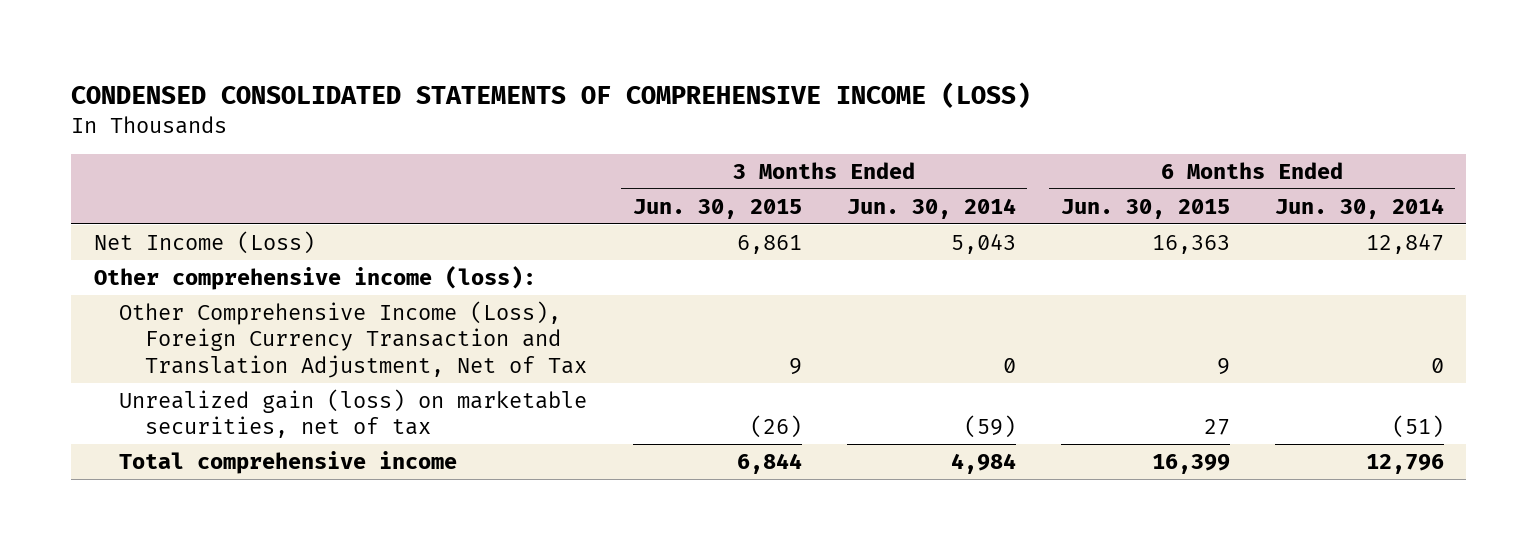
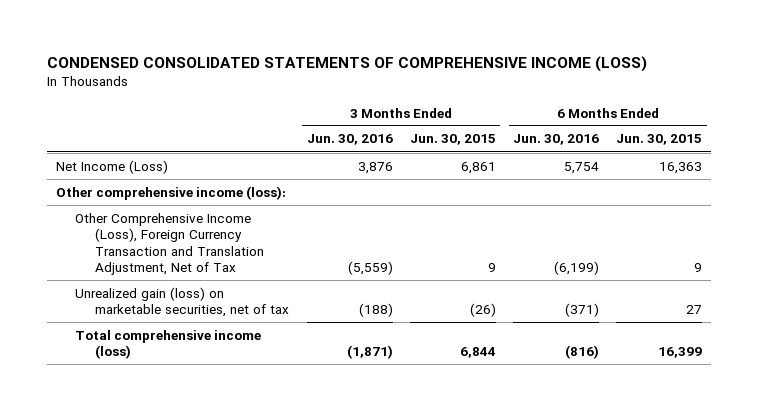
[846,197,1016,219] Jun. 30, 2014 -> none
[1274,197,1444,219] Jun. 30, 2014 -> none
none -> [306,134,393,146] Jun. 30, 2016
none -> [513,134,600,146] Jun. 30, 2016
[119,450,458,474] Total comprehensive income -> [75,329,262,360] Total comprehensive income (loss)

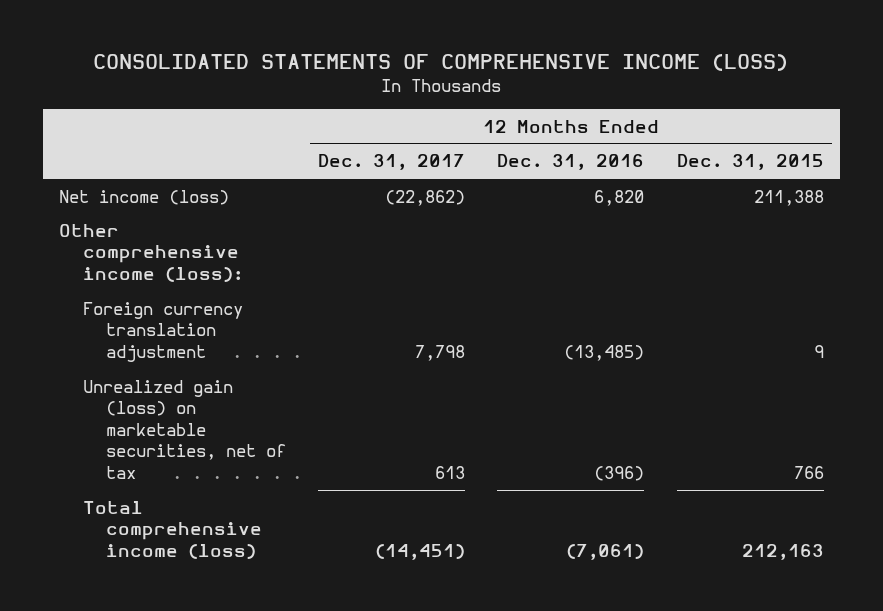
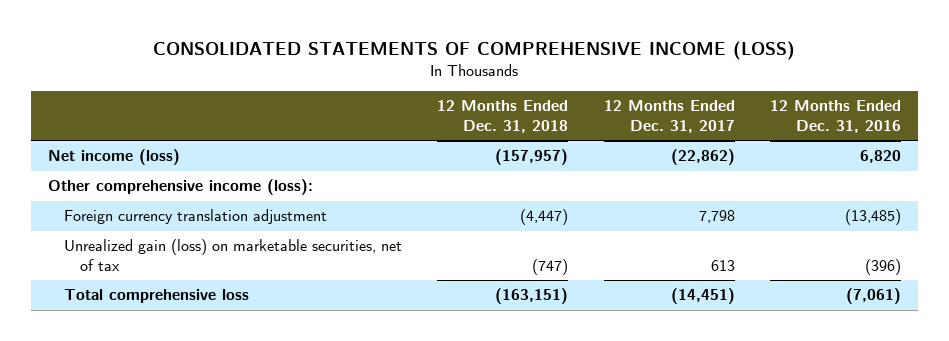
[676,154,824,171] Dec. 31, 2015 -> none
none -> [437,100,569,133] 12 Months Ended Dec. 31, 2018
[82,500,263,559] Total comprehensive income (loss) -> [64,289,250,304] Total comprehensive loss

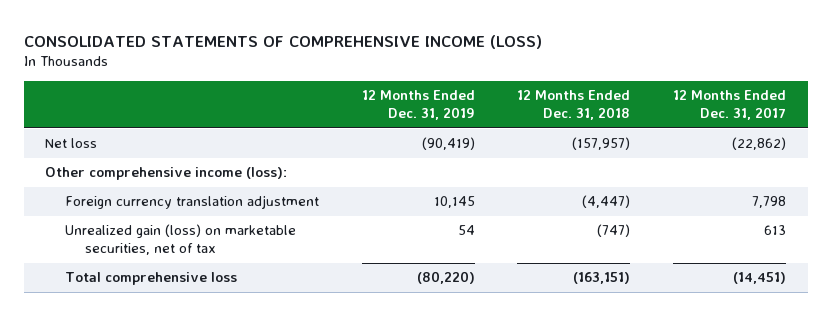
[769,100,901,133] 12 Months Ended Dec. 31, 2016 -> none
none -> [361,90,475,121] 12 Months Ended Dec. 31, 2019
[48,149,181,166] Net income (loss) -> [45,138,98,149] Net loss

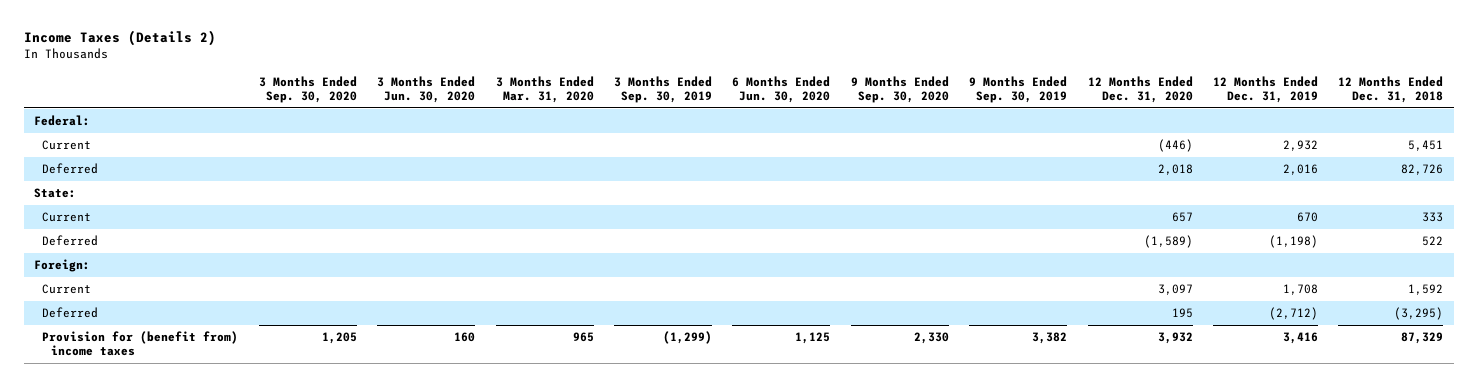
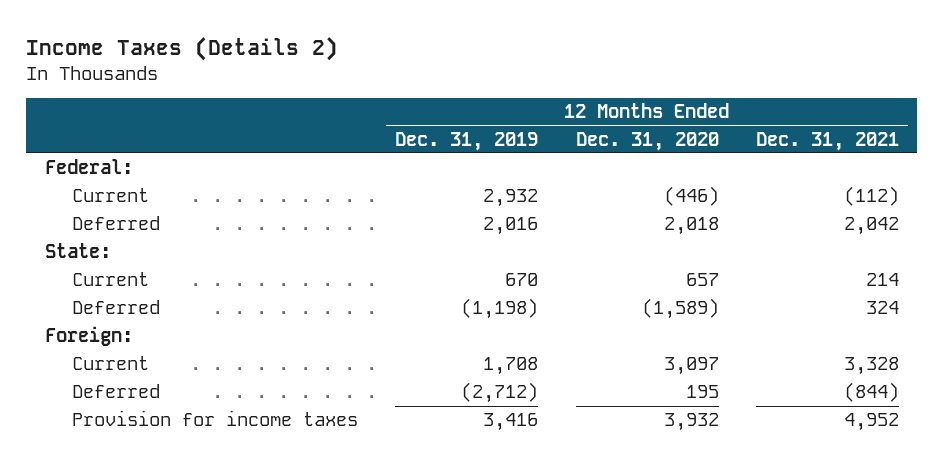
[258,75,357,104] 3 Months Ended Sep. 30, 2020 -> none
[377,75,476,104] 3 Months Ended Jun. 30, 2020 -> none
[495,75,594,104] 3 Months Ended Mar. 31, 2020 -> none
[613,75,712,104] 3 Months Ended Sep. 30, 2019 -> none
[732,75,831,104] 6 Months Ended Jun. 30, 2020 -> none
[850,75,949,104] 9 Months Ended Sep. 30, 2020 -> none
[969,75,1068,104] 9 Months Ended Sep. 30, 2019 -> none
[1338,75,1444,104] 12 Months Ended Dec. 31, 2018 -> none
none -> [755,131,899,151] Dec. 31, 2021
[42,330,239,357] Provision for (benefit from) income taxes -> [72,410,359,427] Provision for income taxes

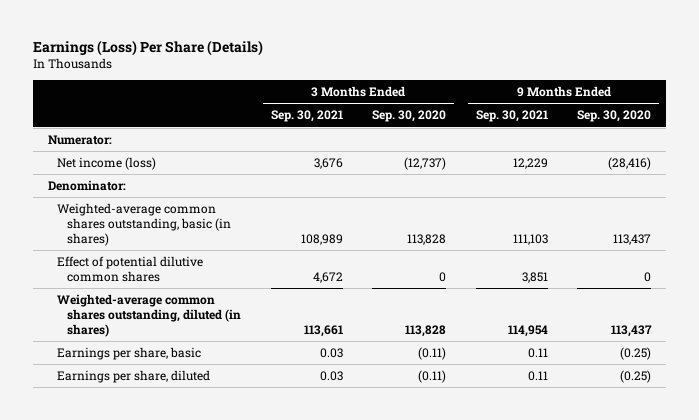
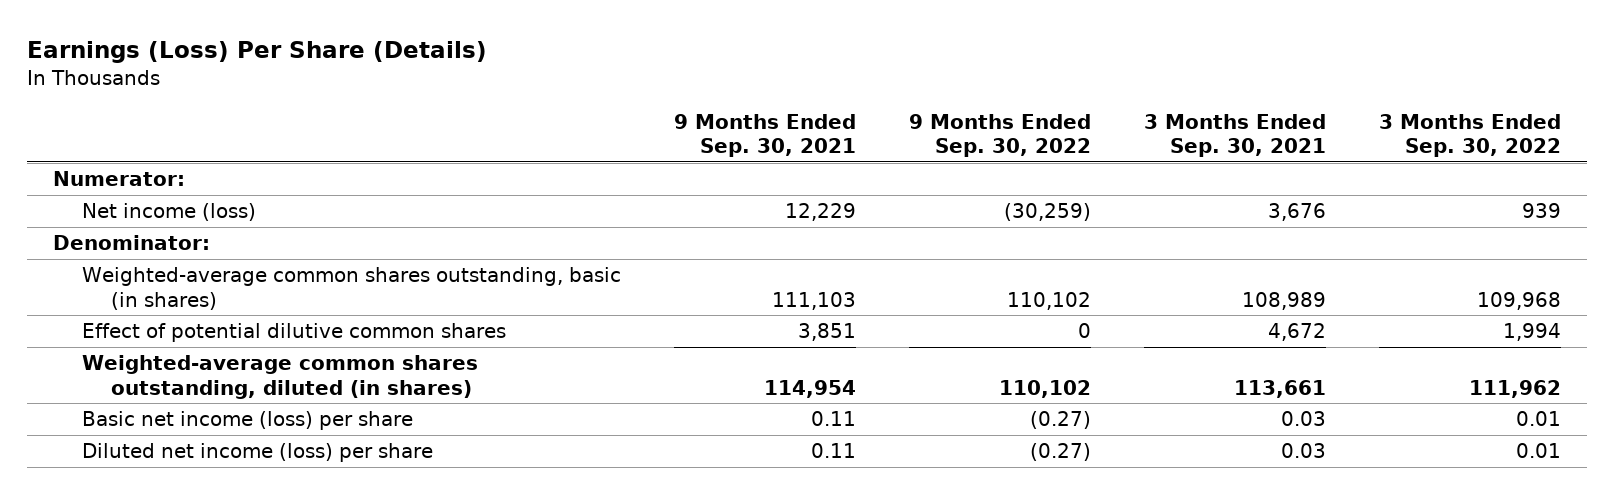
[372,110,447,123] Sep. 30, 2020 -> none
[577,110,652,123] Sep. 30, 2020 -> none
none -> [909,113,1092,158] 9 Months Ended Sep. 30, 2022
none -> [1378,113,1561,158] 3 Months Ended Sep. 30, 2022
[57,347,202,361] Earnings per share, basic -> [82,411,414,431] Basic net income (loss) per share
[57,370,211,384] Earnings per share, diluted -> [82,443,434,463] Diluted net income (loss) per share

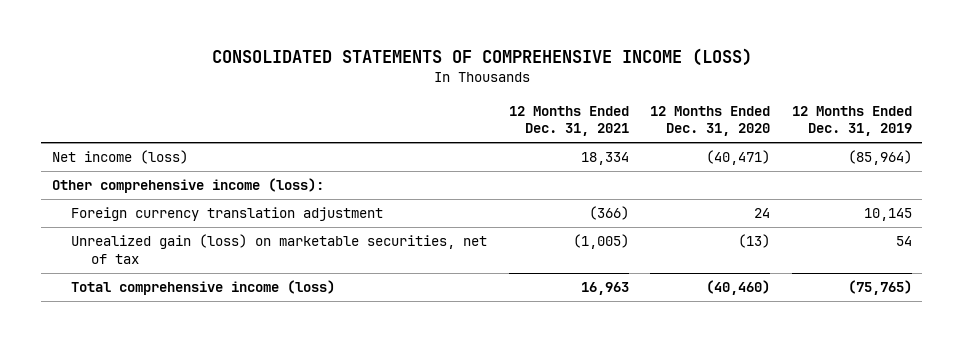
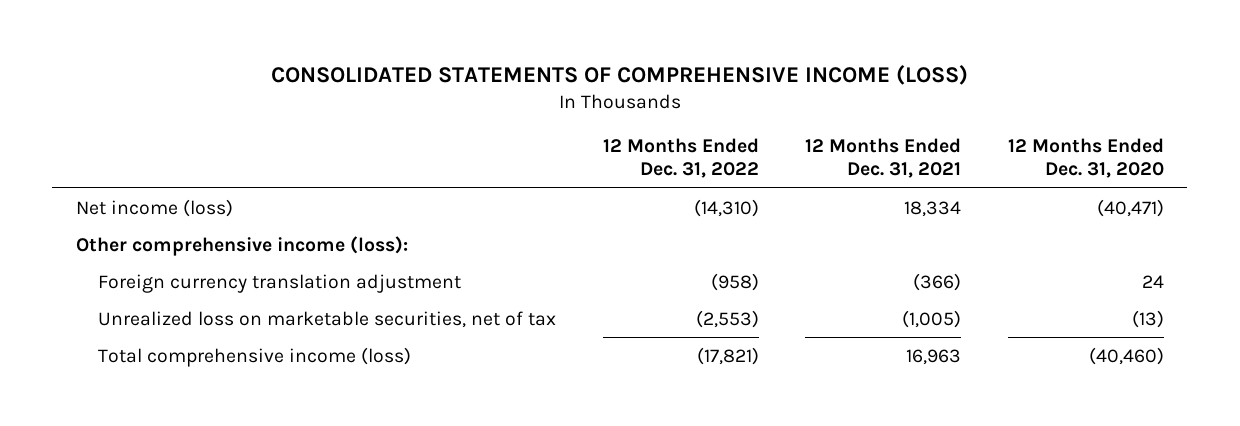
[791,105,912,137] 12 Months Ended Dec. 31, 2019 -> none
none -> [602,138,759,179] 12 Months Ended Dec. 31, 2022
[71,234,488,265] Unrealized gain (loss) on marketable securities, net of tax -> [97,310,556,328] Unrealized loss on marketable securities, net of tax

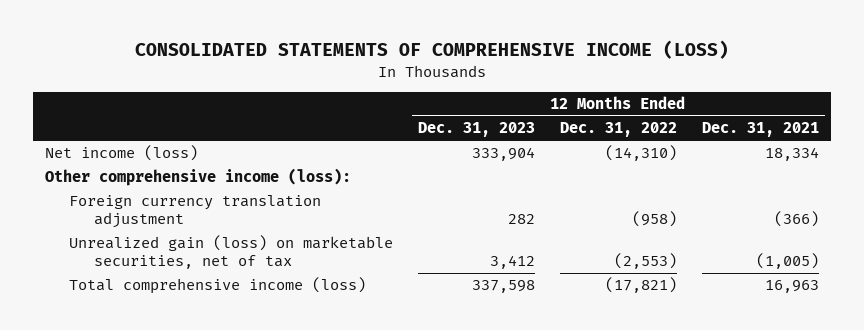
[1008,138,1165,179] 12 Months Ended Dec. 31, 2020 -> none
none -> [418,122,536,138] Dec. 31, 2023
[97,310,556,328] Unrealized loss on marketable securities, net of tax -> [69,235,394,270] Unrealized gain (loss) on marketable securities, net of tax

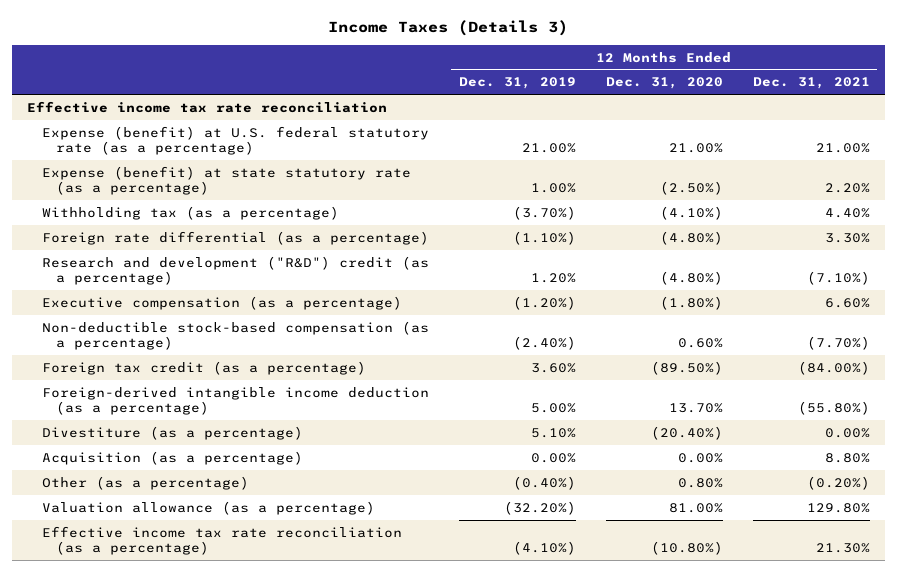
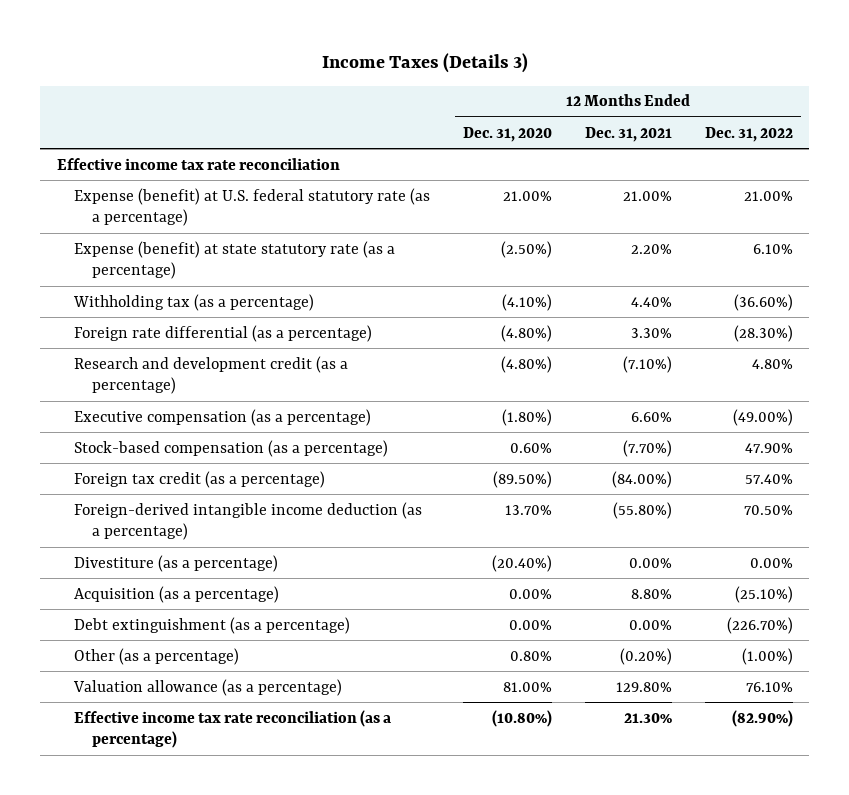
[458,77,576,90] Dec. 31, 2019 -> none
none -> [704,126,793,142] Dec. 31, 2022
[41,255,429,286] Research and development ("R&D") credit (as a percentage) -> [74,355,349,395] Research and development credit (as a percentage)
[41,320,429,351] Non-deductible stock-based compensation (as a percentage) -> [74,439,389,457] Stock-based compensation (as a percentage)
none -> [74,616,351,634] Debt extinguishment (as a percentage)

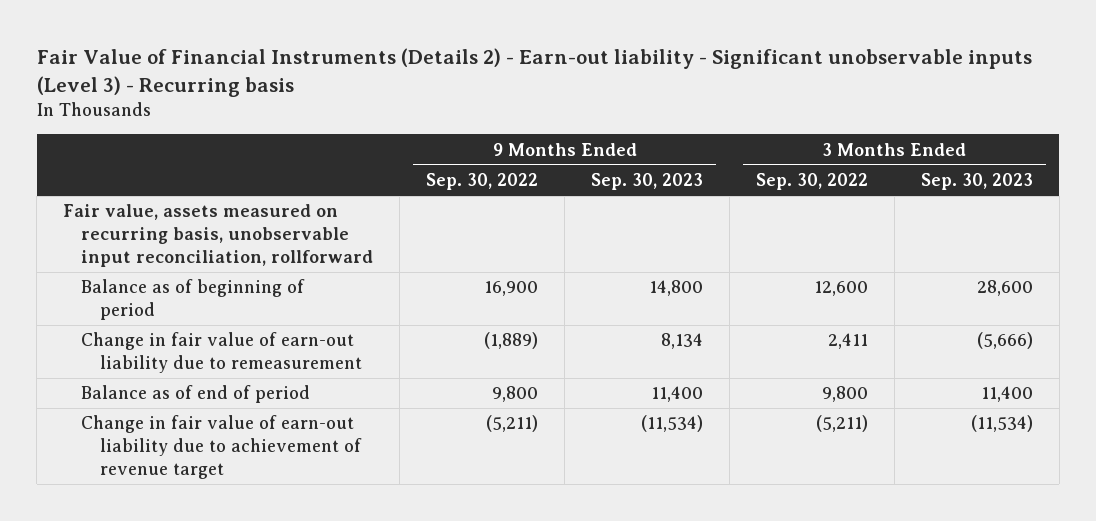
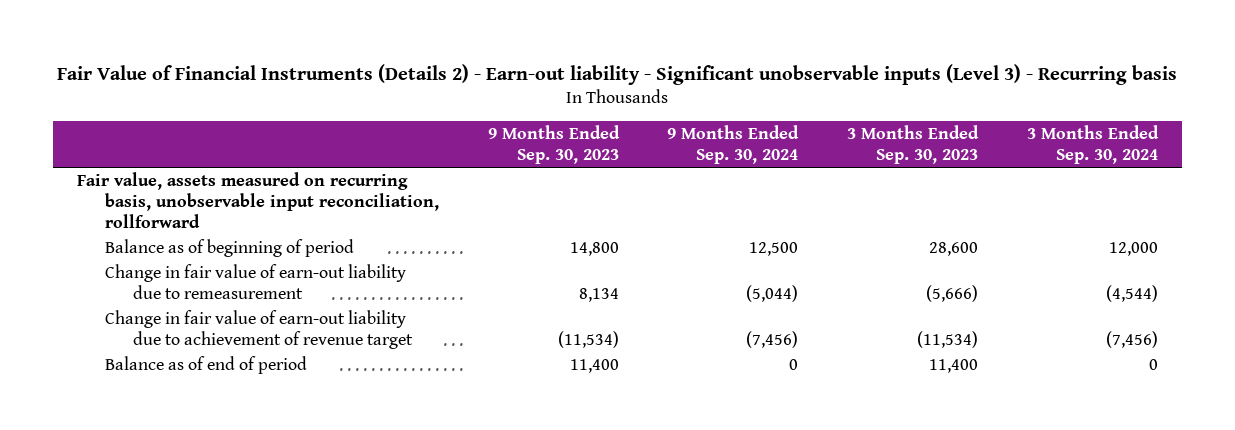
[426,173,539,191] Sep. 30, 2022 -> none
[756,173,869,191] Sep. 30, 2022 -> none
none -> [667,124,800,164] 9 Months Ended Sep. 30, 2024
none -> [1026,124,1159,164] 3 Months Ended Sep. 30, 2024
[81,385,311,404] Balance as of end of period -> [104,356,307,375] Balance as of end of period

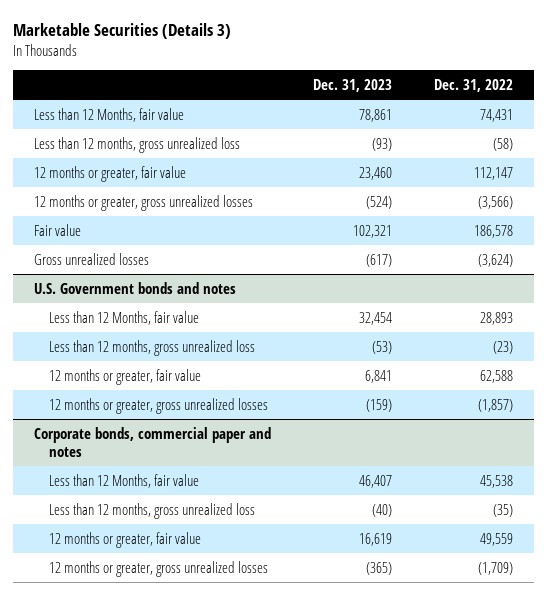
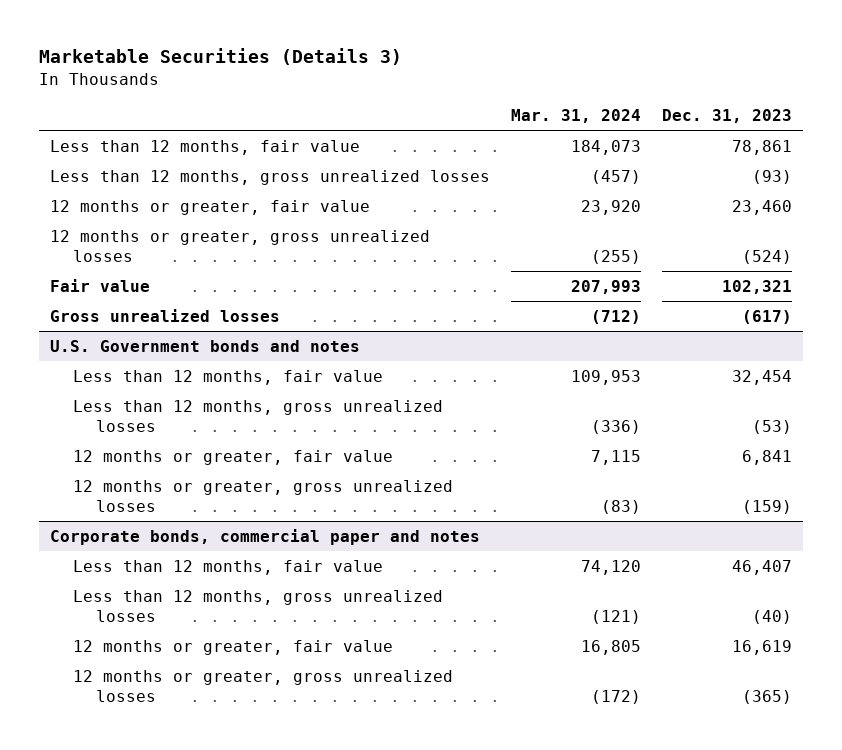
[434,78,514,92] Dec. 31, 2022 -> none
none -> [510,108,641,123] Mar. 31, 2024
[34,107,185,122] Less than 12 Months, fair value -> [49,139,360,155] Less than 12 months, fair value
[34,136,241,153] Less than 12 months, gross unrealized loss -> [49,169,490,185] Less than 12 months, gross unrealized losses
[48,310,199,325] Less than 12 Months, fair value -> [73,369,384,385] Less than 12 months, fair value
[48,339,255,356] Less than 12 months, gross unrealized loss -> [73,399,444,432] Less than 12 months, gross unrealized losses
[48,473,199,488] Less than 12 Months, fair value -> [73,559,384,575] Less than 12 months, fair value
[48,502,255,519] Less than 12 months, gross unrealized loss -> [73,589,444,622] Less than 12 months, gross unrealized losses

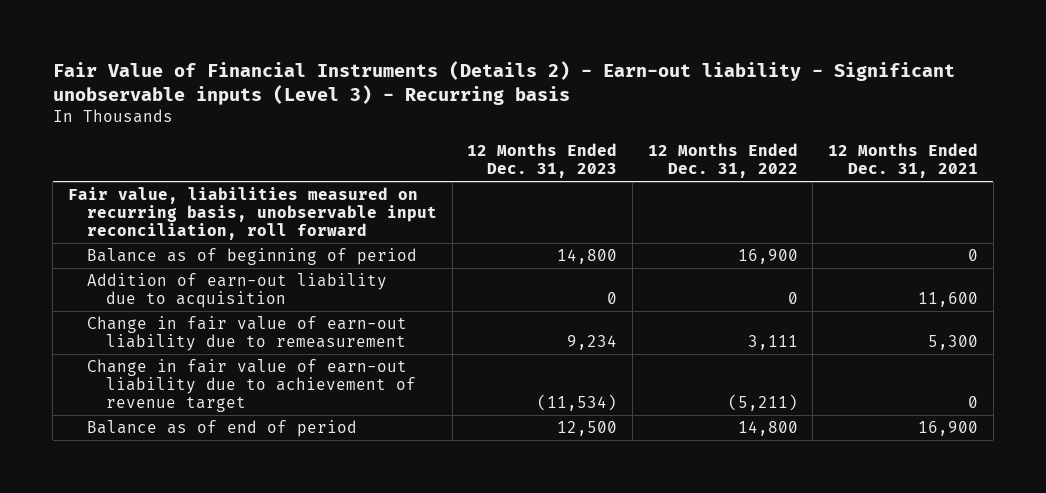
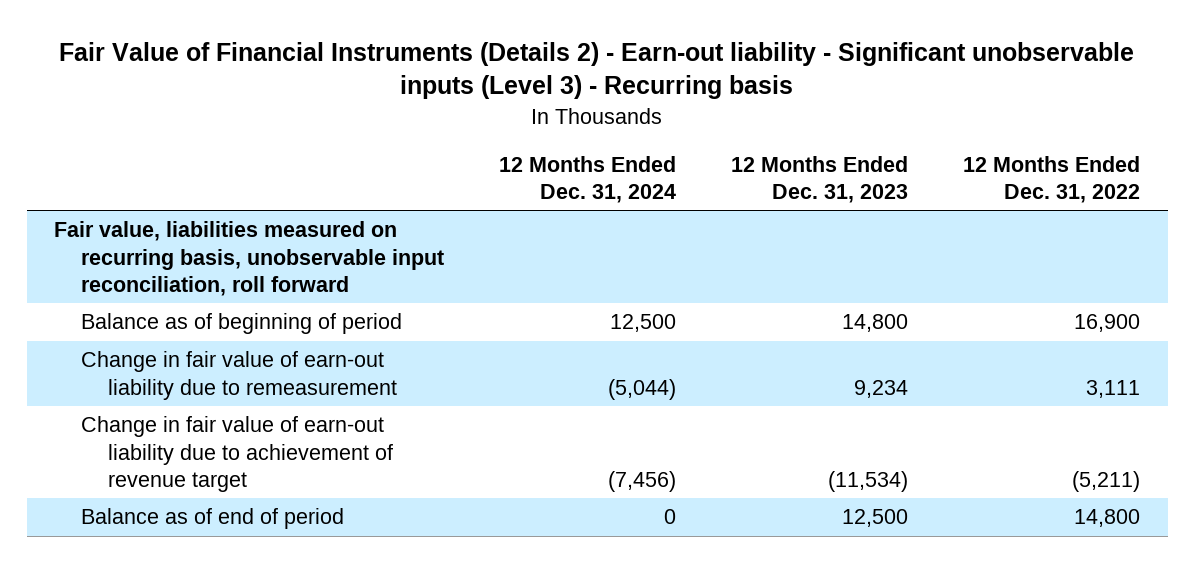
[827,142,978,178] 12 Months Ended Dec. 31, 2021 -> none
none -> [499,155,677,203] 12 Months Ended Dec. 31, 2024
[87,273,388,309] Addition of earn-out liability due to acquisition -> none

